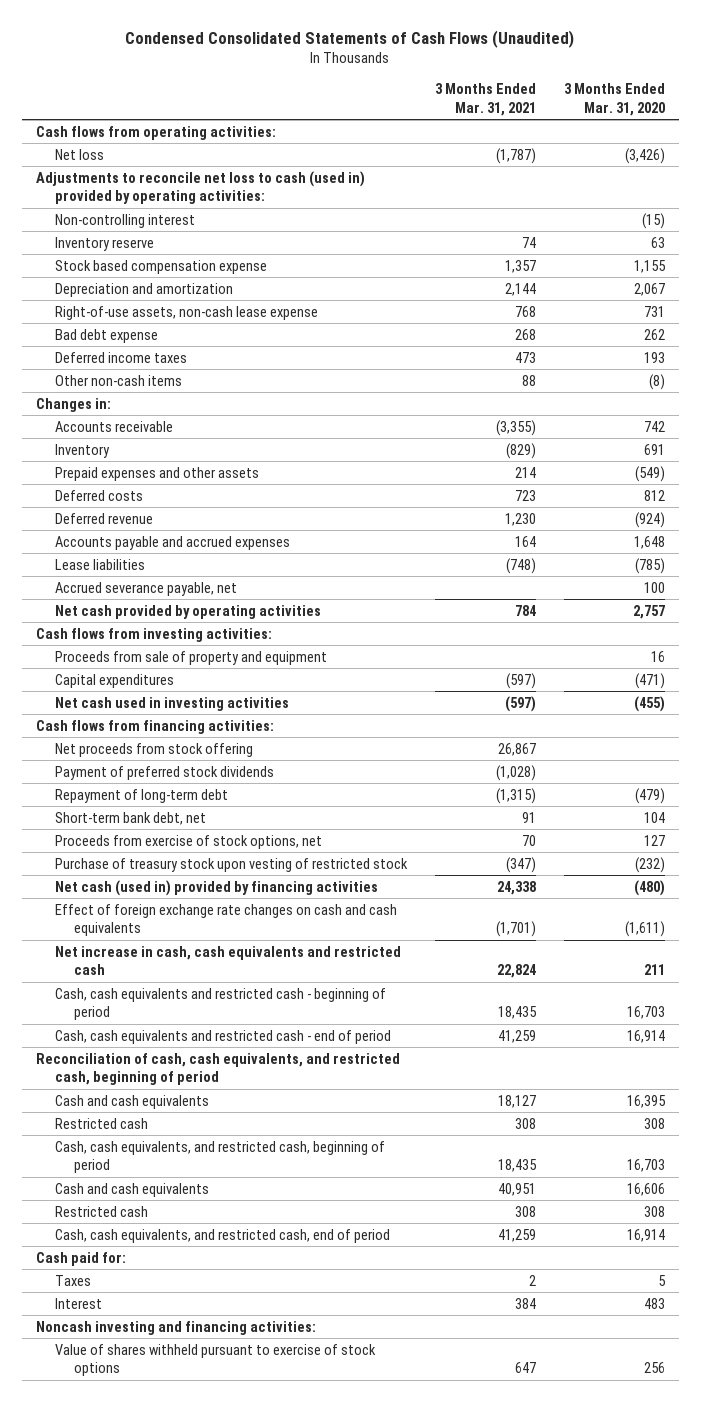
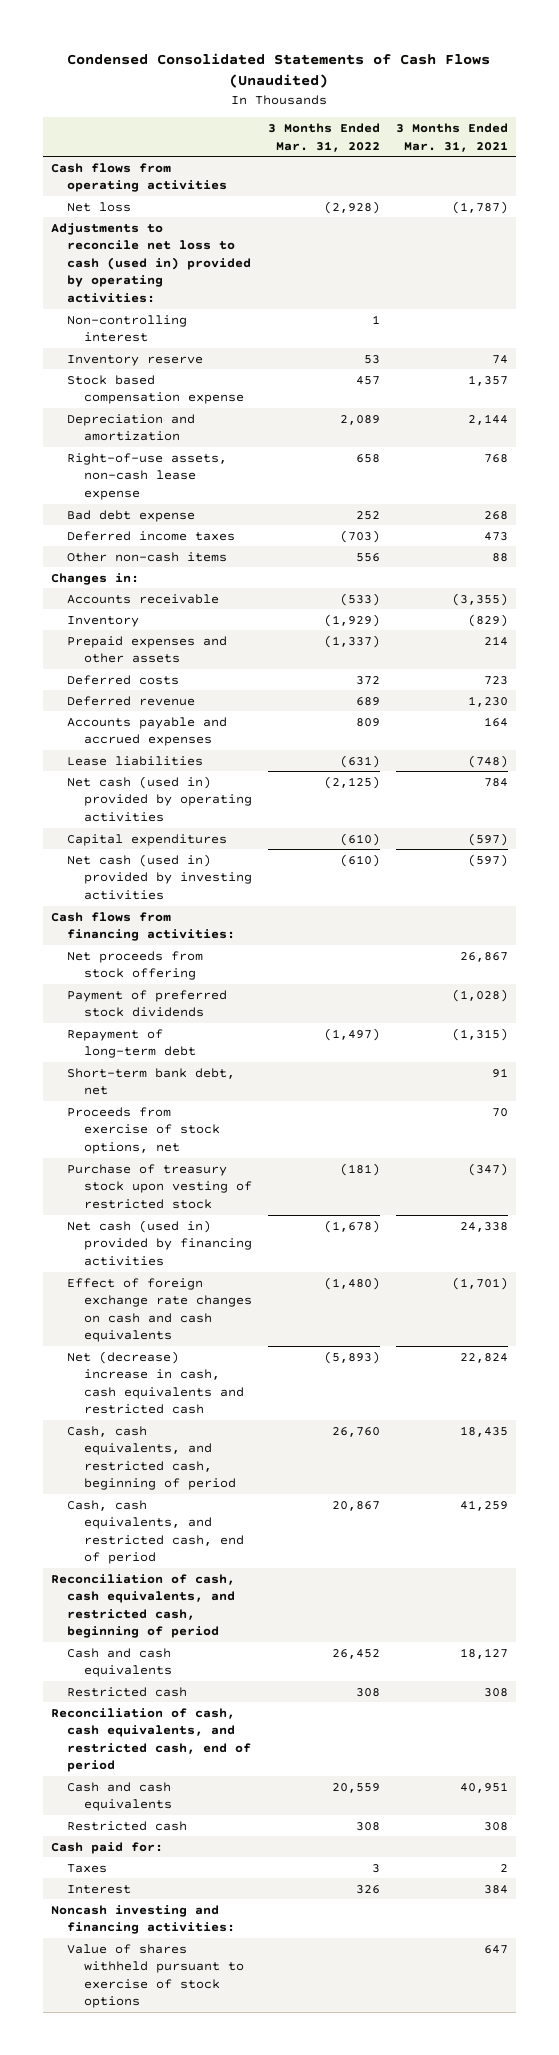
[563,83,665,116] 3 Months Ended Mar. 31, 2020 -> none
none -> [267,123,380,152] 3 Months Ended Mar. 31, 2022
[35,125,276,140] Cash flows from operating activities: -> [51,162,228,193] Cash flows from operating activities
[54,581,237,596] Accrued severance payable, net -> none
[35,627,272,642] Cash flows from investing activities: -> none
[54,650,327,665] Proceeds from sale of property and equipment -> none
[54,604,321,619] Net cash provided by operating activities -> [67,775,252,822] Net cash (used in) provided by operating activities
[54,696,289,711] Net cash used in investing activities -> [67,853,252,900] Net cash (used in) provided by investing activities
[54,987,386,1021] Cash, cash equivalents and restricted cash - beginning of period -> none
[54,1029,391,1044] Cash, cash equivalents and restricted cash - end of period -> none
[54,945,401,976] Net increase in cash, cash equivalents and restricted cash -> [67,1350,244,1415] Net (decrease) increase in cash, cash equivalents and restricted cash
[54,1140,385,1174] Cash, cash equivalents, and restricted cash, beginning of period -> [67,1425,236,1491] Cash, cash equivalents, and restricted cash, beginning of period
[54,1228,390,1243] Cash, cash equivalents, and restricted cash, end of period -> [67,1499,244,1565] Cash, cash equivalents, and restricted cash, end of period
none -> [51,1707,252,1773] Reconciliation of cash, cash equivalents, and restricted cash, end of period

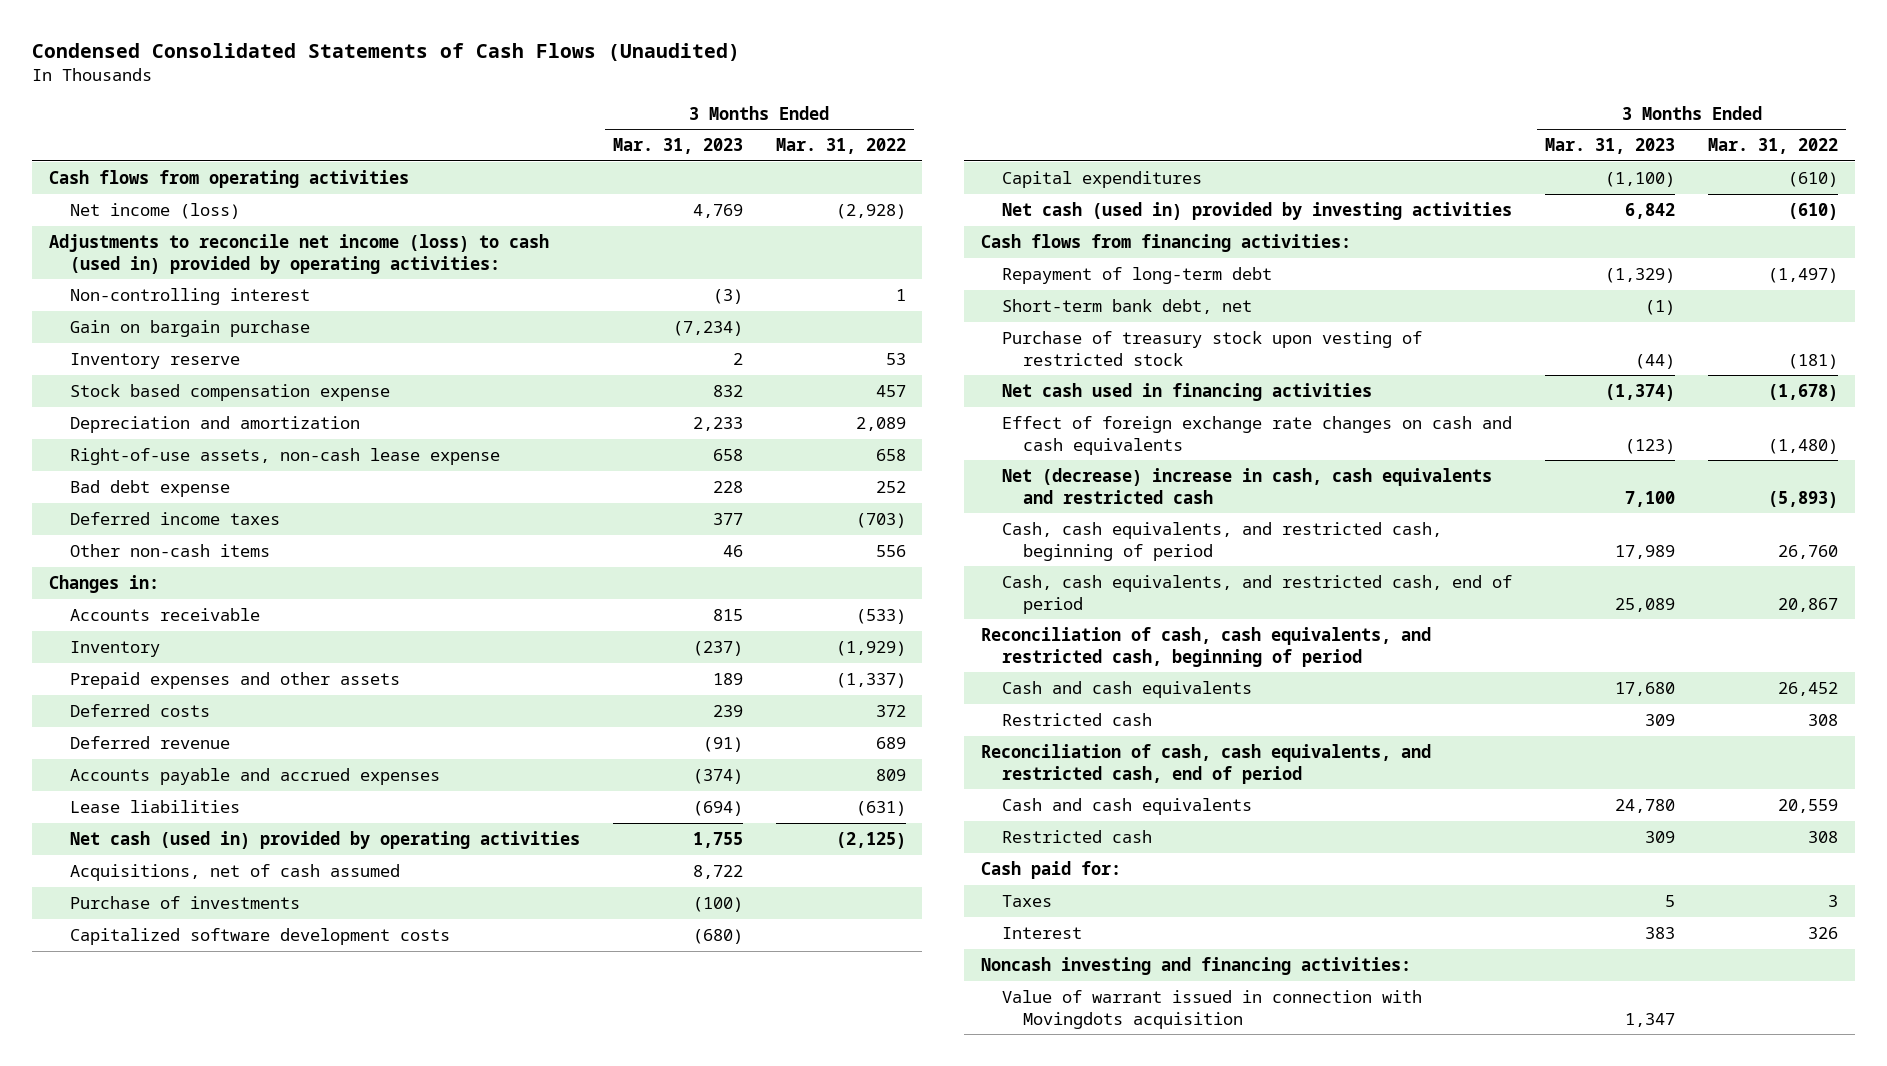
[395,123,508,152] 3 Months Ended Mar. 31, 2021 -> none
none -> [612,138,743,155] Mar. 31, 2023
[67,201,132,212] Net loss -> [69,202,240,219] Net income (loss)
[51,222,252,303] Adjustments to reconcile net loss to cash (used in) provided by operating activities: -> [48,233,549,274] Adjustments to reconcile net income (loss) to cash (used in) provided by operating activities:
none -> [69,319,310,337] Gain on bargain purchase
none -> [69,863,400,881] Acquisitions, net of cash assumed
none -> [69,895,300,909] Purchase of investments
none -> [69,927,450,945] Capitalized software development costs
[67,950,204,981] Net proceeds from stock offering -> none
[67,989,228,1018] Payment of preferred stock dividends -> none
[67,1106,220,1154] Proceeds from exercise of stock options, net -> none
[67,1219,252,1266] Net cash (used in) provided by financing activities -> [1002,382,1373,401] Net cash used in financing activities
[67,1943,244,2009] Value of shares withheld pursuant to exercise of stock options -> none
none -> [1002,989,1423,1029] Value of warrant issued in connection with Movingdots acquisition

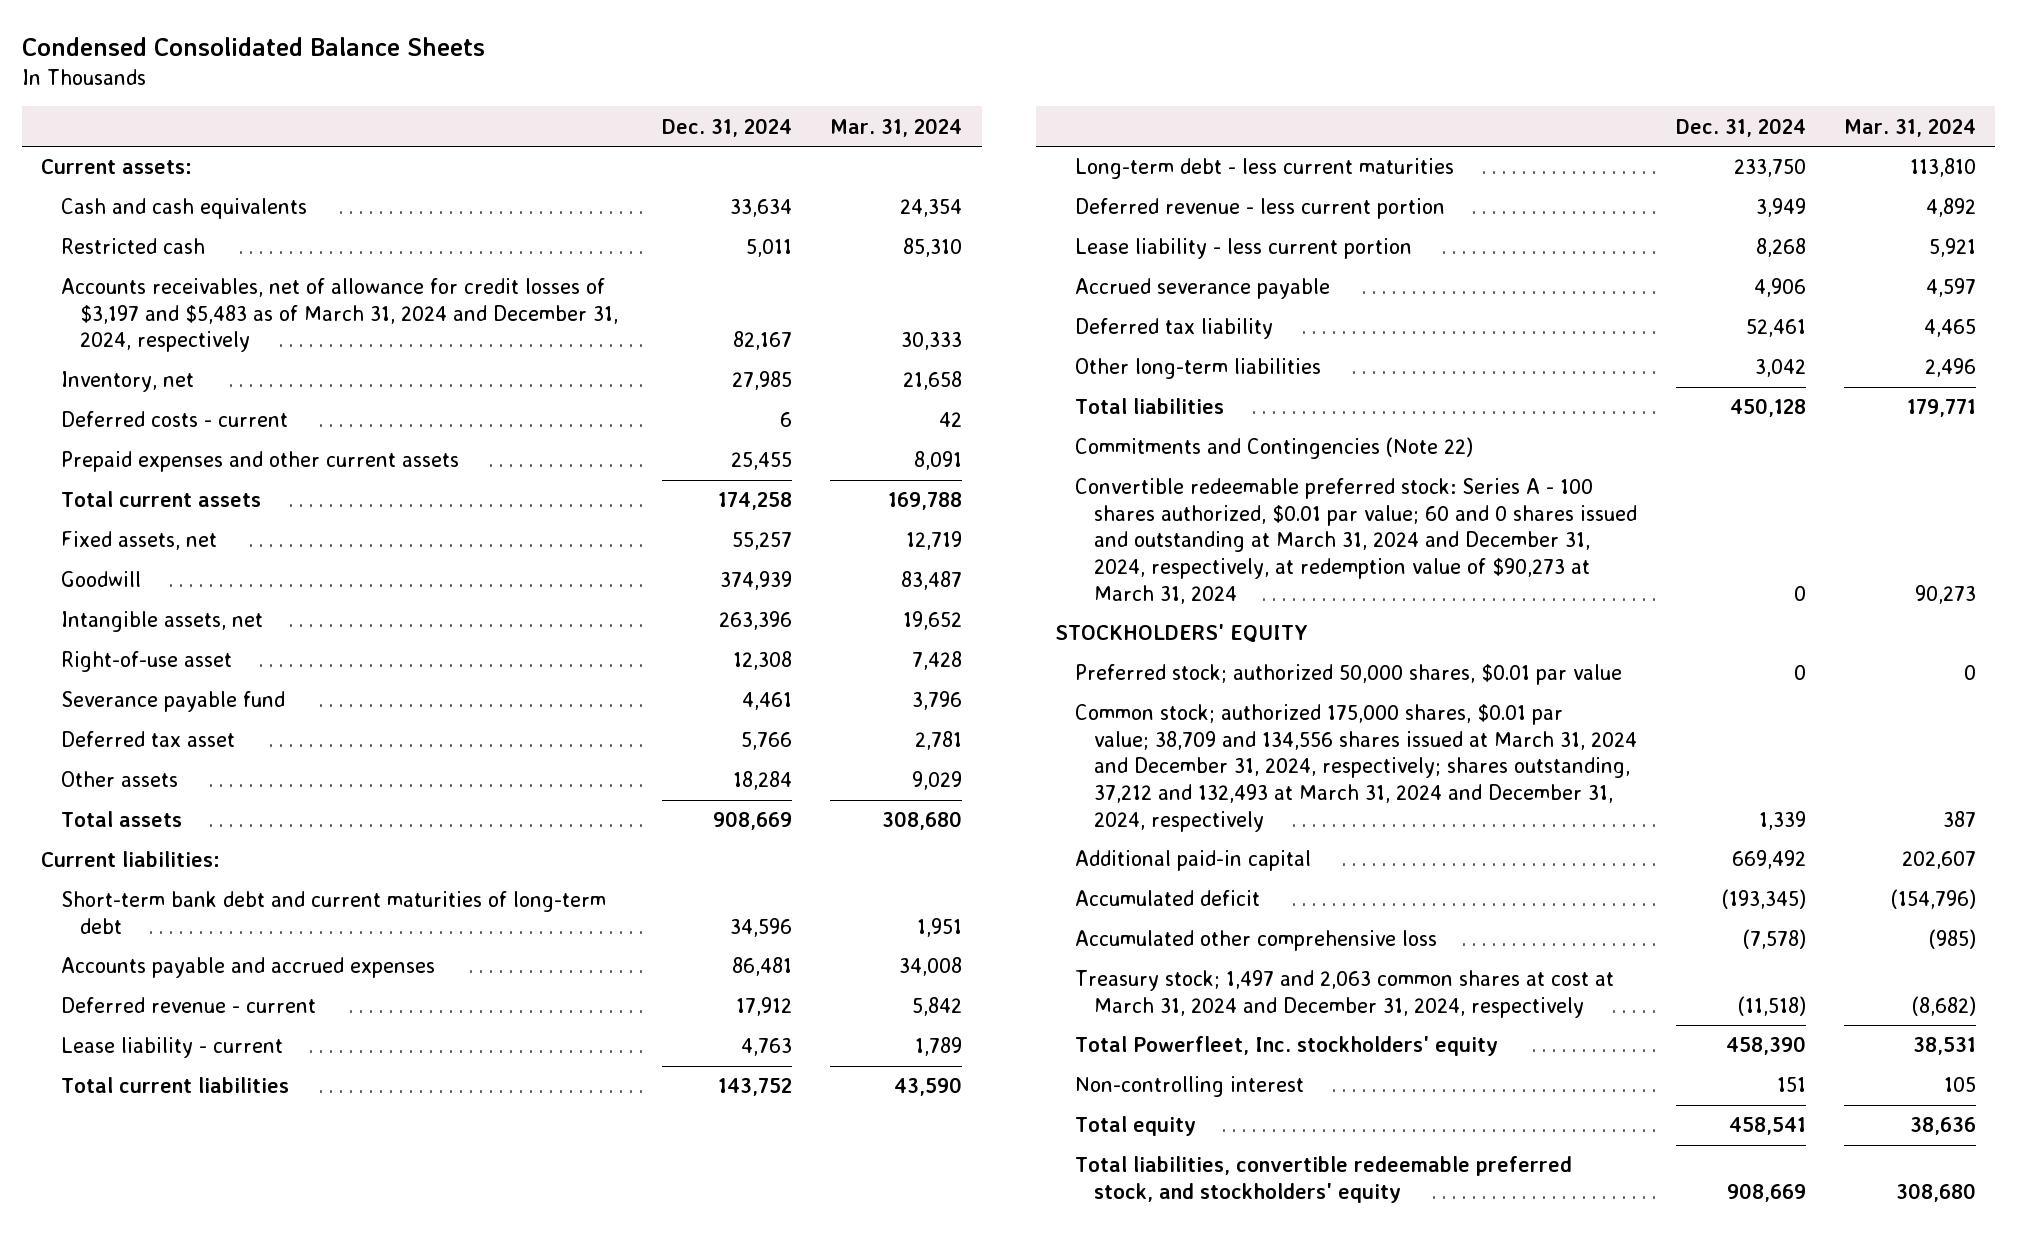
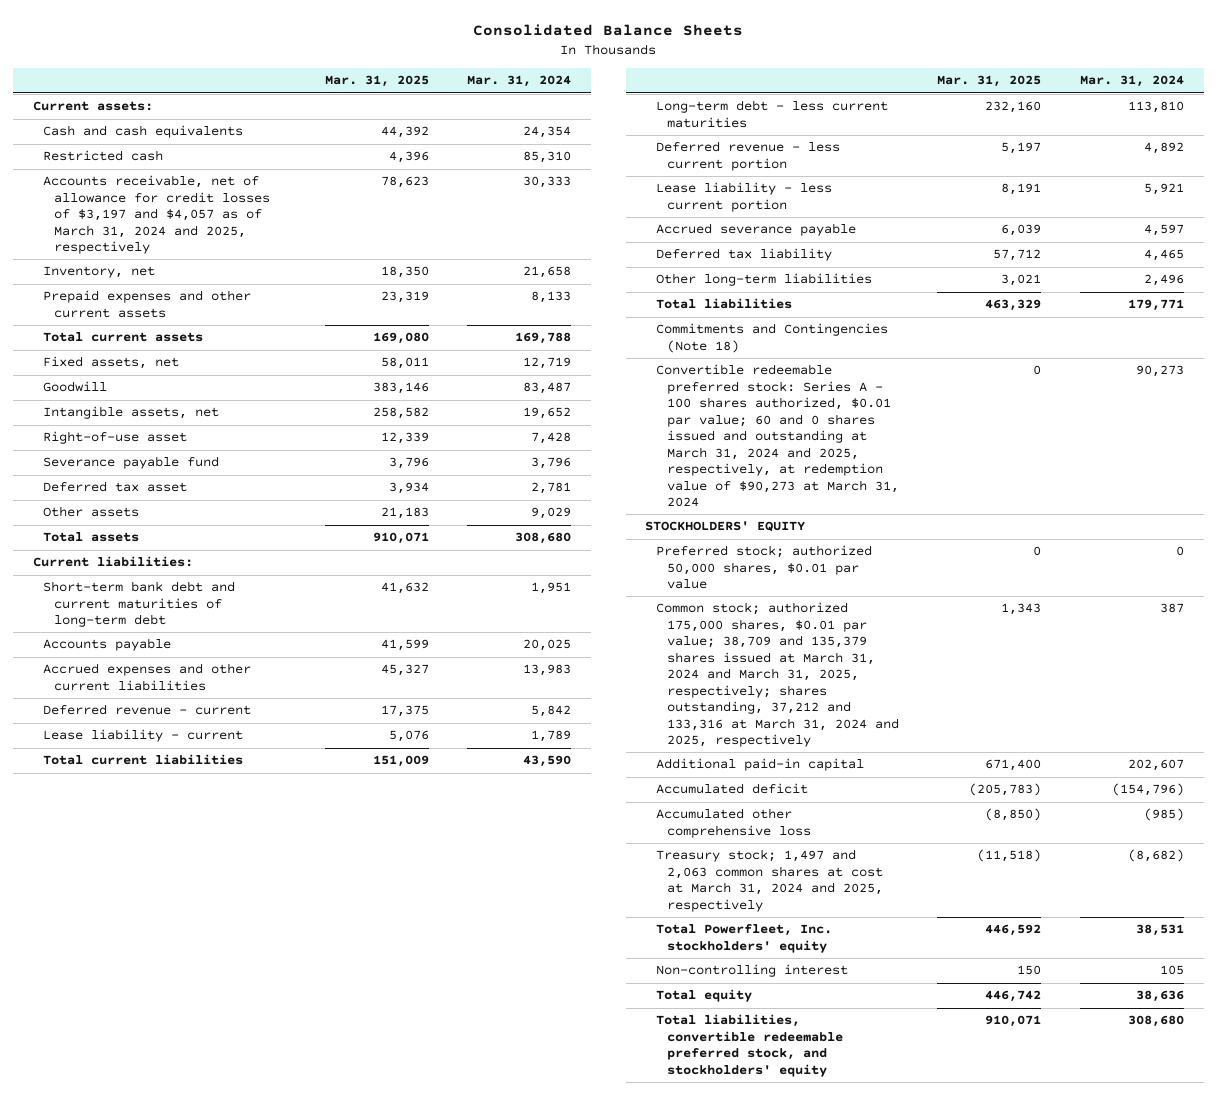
[22,36,486,56] Condensed Consolidated Balance Sheets -> [473,23,744,36] Consolidated Balance Sheets
[661,117,792,137] Dec. 31, 2024 -> none
none -> [324,75,429,88] Mar. 31, 2025
[60,278,619,353] Accounts receivables, net of allowance for credit losses of $3,197 and $5,483 as of March 31, 2024 and December 31, 2024, respectively -> [43,175,270,255] Accounts receivable, net of allowance for credit losses of $3,197 and $4,057 as of March 31, 2024 and 2025, respectively
[60,411,288,428] Deferred costs - current -> none
[914,451,963,471] 8,091 -> [531,291,572,304] 8,133
[60,957,435,979] Accounts payable and accrued expenses -> none
none -> [43,638,172,652] Accounts payable
none -> [43,663,252,691] Accrued expenses and other current liabilities
[1074,437,1473,460] Commitments and Contingencies (Note 22) -> [655,323,888,353] Commitments and Contingencies (Note 18)
[1074,478,1638,604] Convertible redeemable preferred stock: Series A - 100 shares authorized, $0.01 par value; 60 and 0 shares issued and outstanding at March 31, 2024 and December 31, 2024, respectively, at redemption value of $90,273 at March 31, 2024 -> [655,364,899,508] Convertible redeemable preferred stock: Series A - 100 shares authorized, $0.01 par value; 60 and 0 shares issued and outstanding at March 31, 2024 and 2025, respectively, at redemption value of $90,273 at March 31, 2024
[1074,704,1638,832] Common stock; authorized 175,000 shares, $0.01 par value; 38,709 and 134,556 shares issued at March 31, 2024 and December 31, 2024, respectively; shares outstanding, 37,212 and 132,493 at March 31, 2024 and December 31, 2024, respectively -> [655,602,899,748] Common stock; authorized 175,000 shares, $0.01 par value; 38,709 and 135,379 shares issued at March 31, 2024 and March 31, 2025, respectively; shares outstanding, 37,212 and 133,316 at March 31, 2024 and 2025, respectively
[1074,970,1614,1018] Treasury stock; 1,497 and 2,063 common shares at cost at March 31, 2024 and December 31, 2024, respectively -> [655,849,883,912] Treasury stock; 1,497 and 2,063 common shares at cost at March 31, 2024 and 2025, respectively

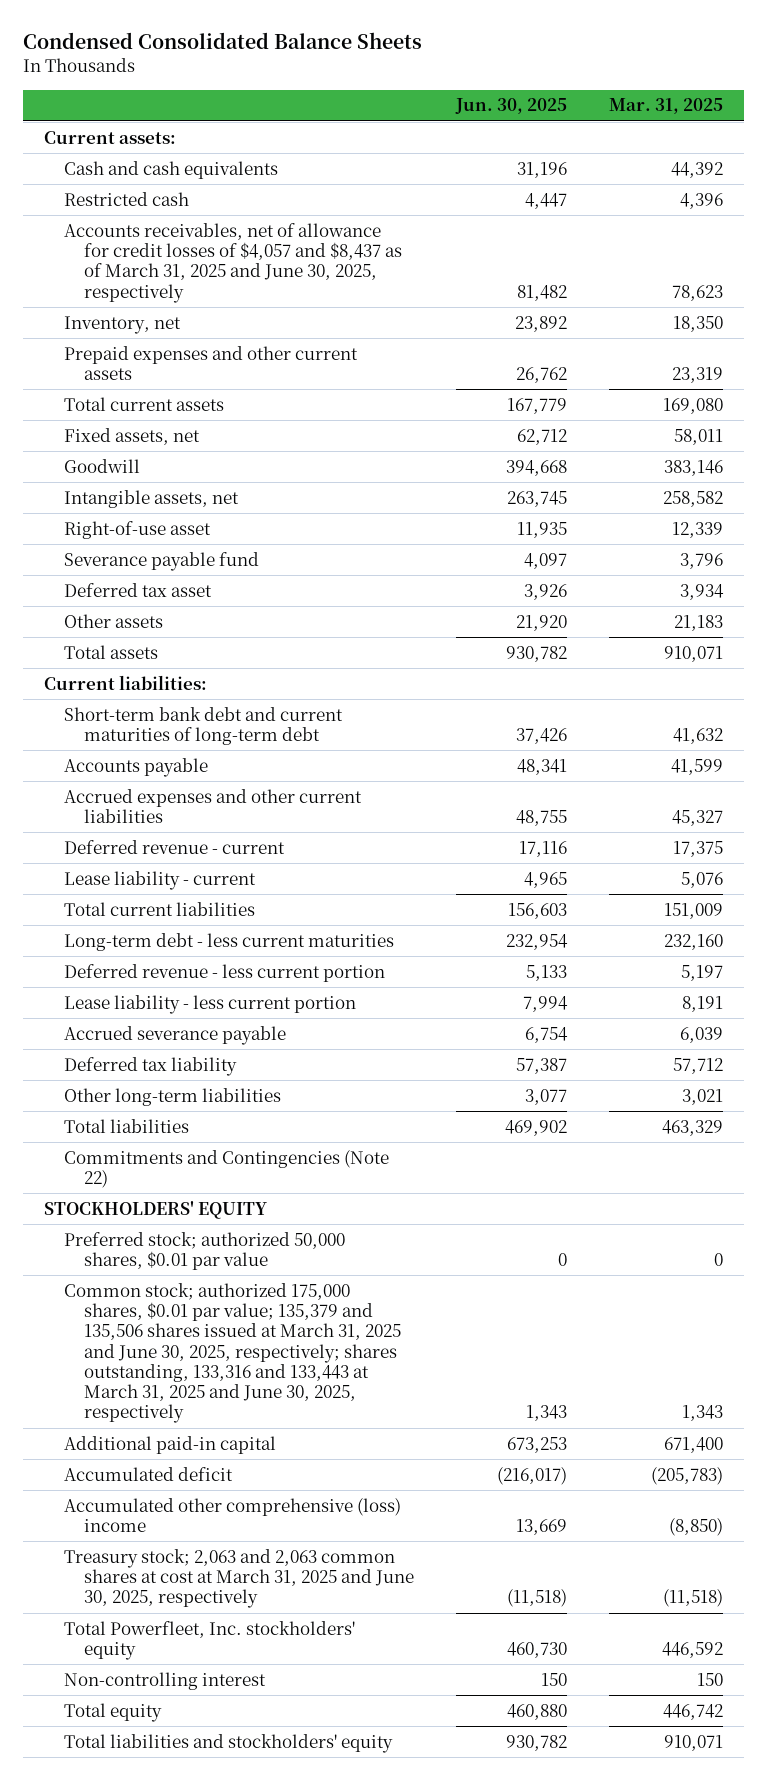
[473,23,744,36] Consolidated Balance Sheets -> [23,32,423,50] Condensed Consolidated Balance Sheets
[467,75,572,88] Mar. 31, 2024 -> none
none -> [454,98,567,115] Jun. 30, 2025
[43,175,270,255] Accounts receivable, net of allowance for credit losses of $3,197 and $4,057 as of March 31, 2024 and 2025, respectively -> [63,222,402,303] Accounts receivables, net of allowance for credit losses of $4,057 and $8,437 as of March 31, 2025 and June 30, 2025, respectively
[655,364,899,508] Convertible redeemable preferred stock: Series A - 100 shares authorized, $0.01 par value; 60 and 0 shares issued and outstanding at March 31, 2024 and 2025, respectively, at redemption value of $90,273 at March 31, 2024 -> none
[655,323,888,353] Commitments and Contingencies (Note 18) -> [63,1149,389,1189] Commitments and Contingencies (Note 22)
[655,602,899,748] Common stock; authorized 175,000 shares, $0.01 par value; 38,709 and 135,379 shares issued at March 31, 2024 and March 31, 2025, respectively; shares outstanding, 37,212 and 133,316 at March 31, 2024 and 2025, respectively -> [63,1282,401,1424] Common stock; authorized 175,000 shares, $0.01 par value; 135,379 and 135,506 shares issued at March 31, 2025 and June 30, 2025, respectively; shares outstanding, 133,316 and 133,443 at March 31, 2025 and June 30, 2025, respectively
[655,808,811,838] Accumulated other comprehensive loss -> [63,1497,401,1533] Accumulated other comprehensive (loss) income
[655,849,883,912] Treasury stock; 1,497 and 2,063 common shares at cost at March 31, 2024 and 2025, respectively -> [63,1548,414,1609] Treasury stock; 2,063 and 2,063 common shares at cost at March 31, 2025 and June 30, 2025, respectively
[655,1014,843,1077] Total liabilities, convertible redeemable preferred stock, and stockholders' equity -> [63,1733,393,1753] Total liabilities and stockholders' equity

